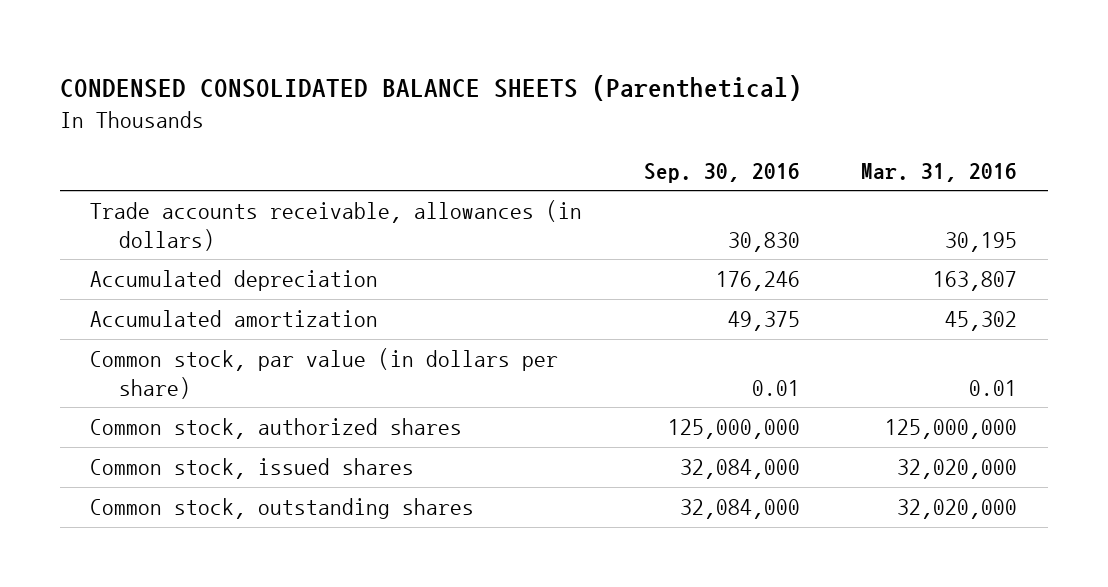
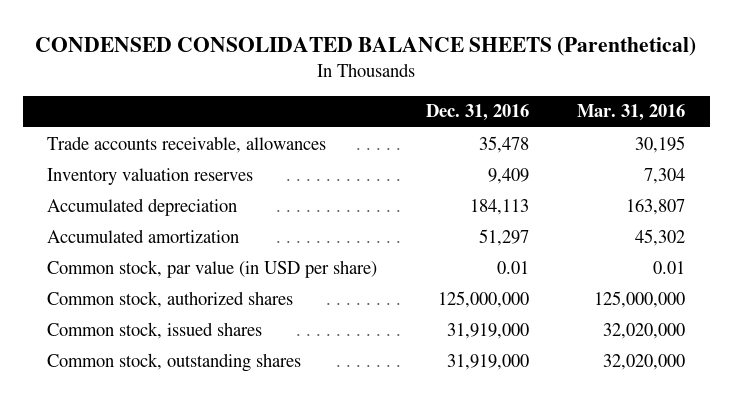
[643,162,800,183] Sep. 30, 2016 -> none
none -> [425,104,529,122] Dec. 31, 2016
[90,200,583,251] Trade accounts receivable, allowances (in dollars) -> [47,135,327,153] Trade accounts receivable, allowances
none -> [47,167,254,185] Inventory valuation reserves
[90,348,559,399] Common stock, par value (in dollars per share) -> [47,259,378,278] Common stock, par value (in USD per share)

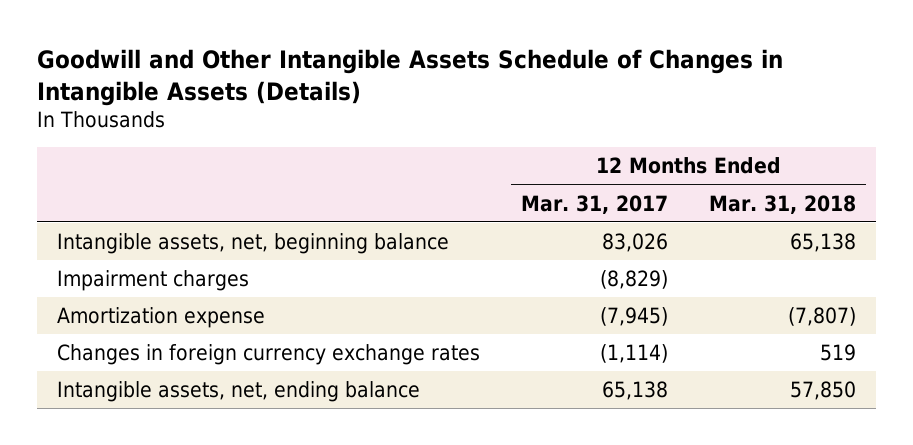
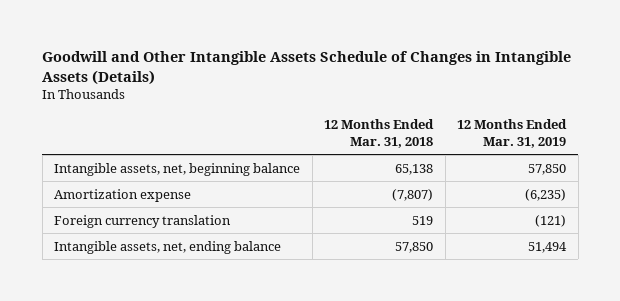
[521,194,669,214] Mar. 31, 2017 -> none
none -> [457,119,568,149] 12 Months Ended Mar. 31, 2019
[57,270,250,292] Impairment charges -> none
[57,344,481,366] Changes in foreign currency exchange rates -> [54,214,232,228] Foreign currency translation

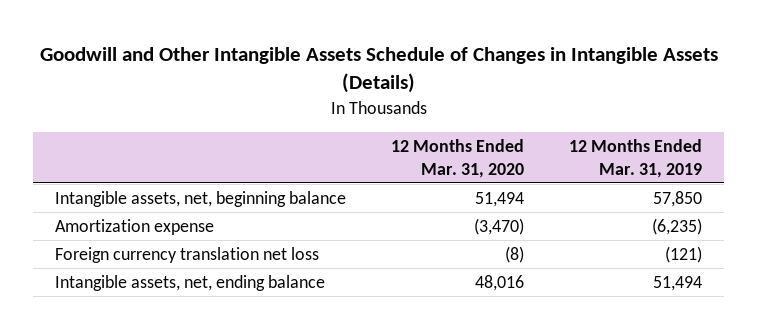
[324,119,435,149] 12 Months Ended Mar. 31, 2018 -> none
none -> [391,139,525,178] 12 Months Ended Mar. 31, 2020
[54,214,232,228] Foreign currency translation -> [55,246,320,263] Foreign currency translation net loss

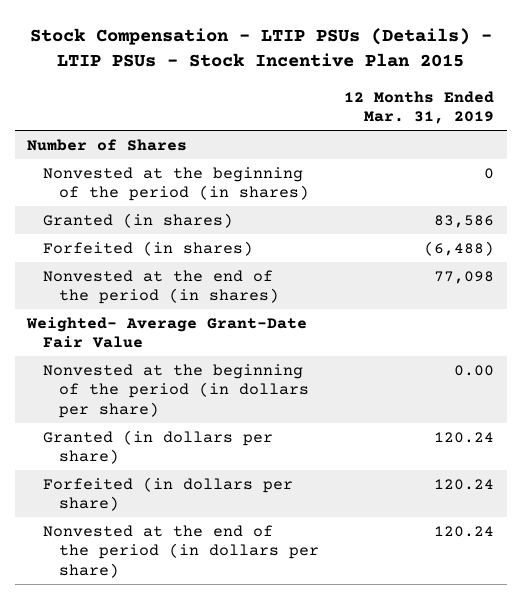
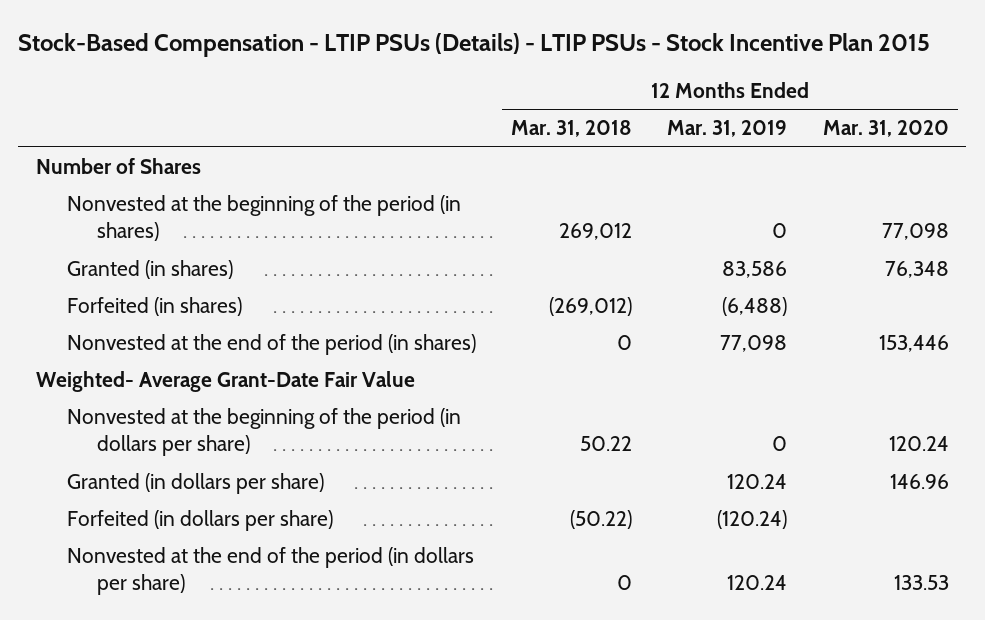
[29,27,492,68] Stock Compensation - LTIP PSUs (Details) - LTIP PSUs - Stock Incentive Plan 2015 -> [18,32,931,57] Stock-Based Compensation - LTIP PSUs (Details) - LTIP PSUs - Stock Incentive Plan 2015
none -> [510,120,632,138] Mar. 31, 2018
none -> [822,120,949,138] Mar. 31, 2020
[454,364,495,376] 0.00 -> [772,436,788,452] 0
[434,478,495,490] 120.24 -> [717,510,788,530] (120.24)

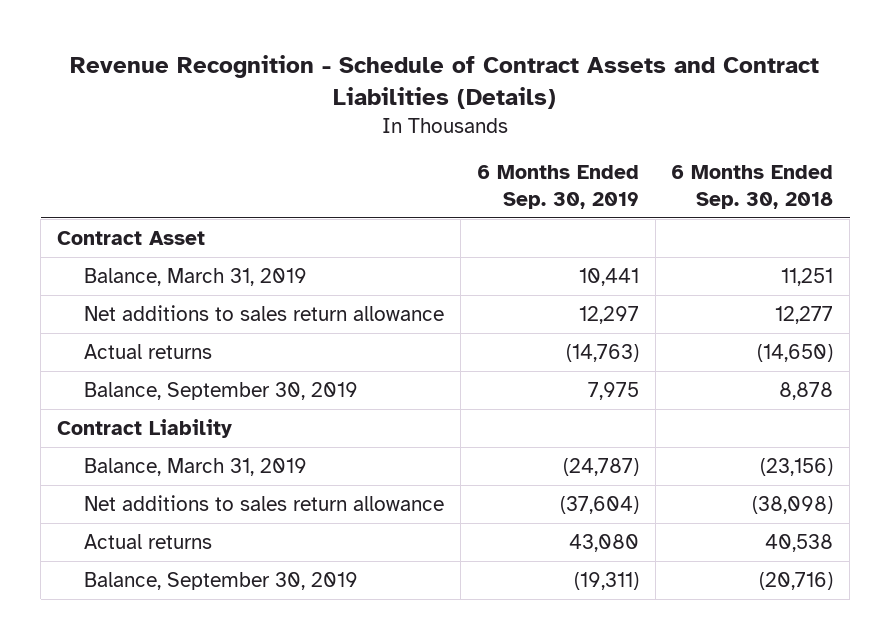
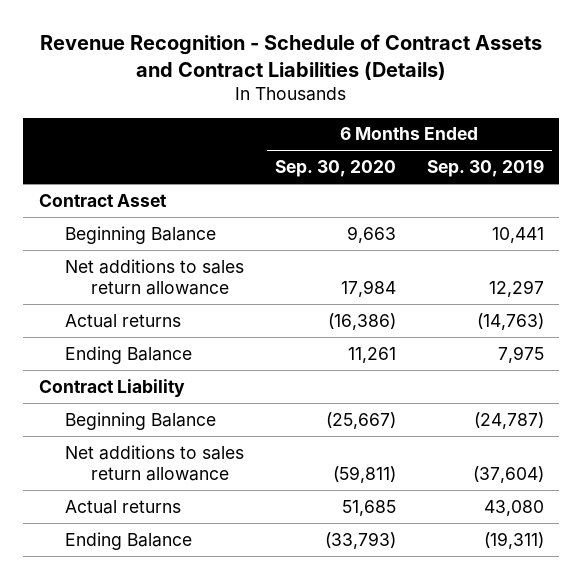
[671,165,834,209] 6 Months Ended Sep. 30, 2018 -> none
none -> [274,160,396,178] Sep. 30, 2020
[84,268,308,287] Balance, March 31, 2019 -> [64,225,216,244] Beginning Balance
[84,382,359,401] Balance, September 30, 2019 -> [64,345,192,364] Ending Balance
[84,458,308,477] Balance, March 31, 2019 -> [64,411,216,430] Beginning Balance
[84,572,359,591] Balance, September 30, 2019 -> [64,531,192,550] Ending Balance

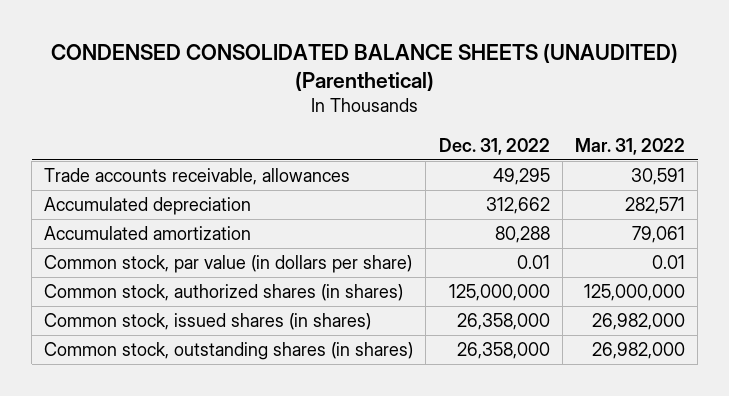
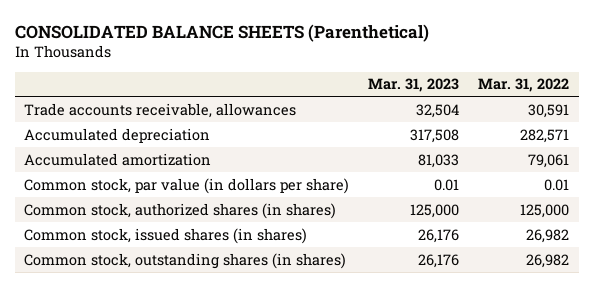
[50,42,678,91] CONDENSED CONSOLIDATED BALANCE SHEETS (UNAUDITED) (Parenthetical) -> [14,23,429,42] CONSOLIDATED BALANCE SHEETS (Parenthetical)
[438,137,550,155] Dec. 31, 2022 -> none
none -> [368,78,460,93] Mar. 31, 2023
[584,284,686,302] 125,000,000 -> [520,203,570,218] 125,000
[592,313,686,331] 26,982,000 -> [526,228,570,243] 26,982
[592,342,686,360] 26,982,000 -> [526,253,570,268] 26,982

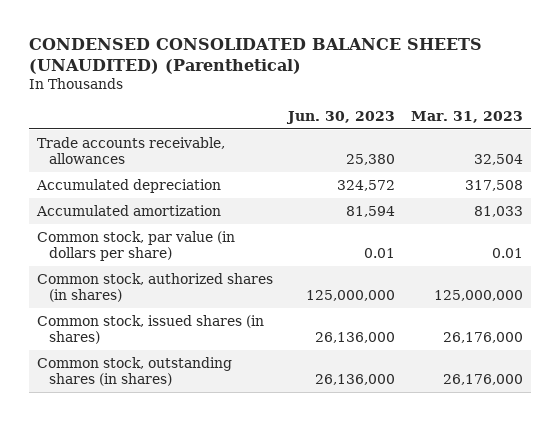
[14,23,429,42] CONSOLIDATED BALANCE SHEETS (Parenthetical) -> [28,37,482,74] CONDENSED CONSOLIDATED BALANCE SHEETS (UNAUDITED) (Parenthetical)
[478,78,570,93] Mar. 31, 2022 -> none
none -> [286,110,396,124] Jun. 30, 2023
[410,203,460,218] 125,000 -> [434,290,524,302] 125,000,000
[418,228,460,243] 26,176 -> [443,332,524,344] 26,176,000
[418,253,460,268] 26,176 -> [443,374,524,386] 26,176,000

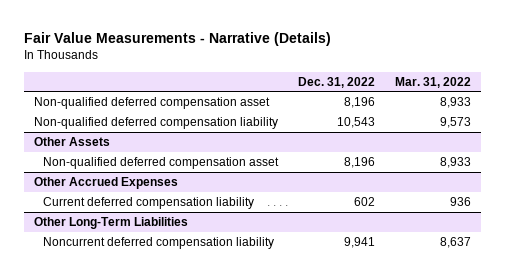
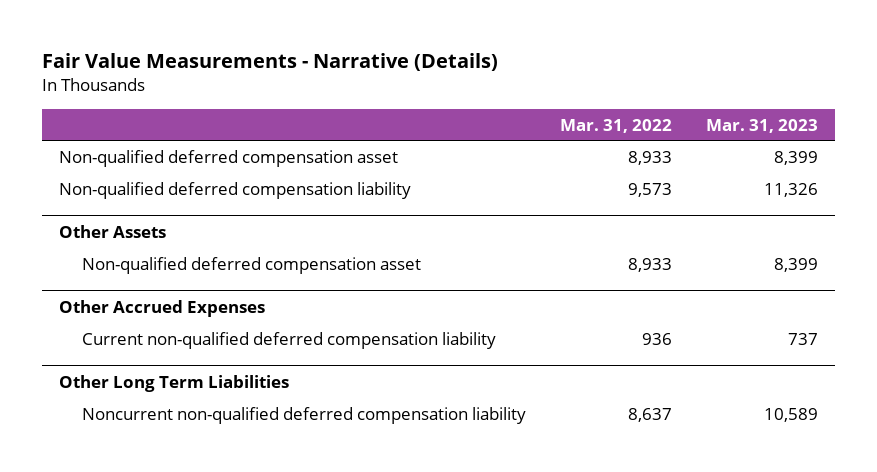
[298,76,376,88] Dec. 31, 2022 -> none
none -> [705,118,818,133] Mar. 31, 2023
[42,197,254,210] Current deferred compensation liability -> [81,331,496,349] Current non-qualified deferred compensation liability
[34,217,189,230] Other Long-Term Liabilities -> [58,374,289,392] Other Long Term Liabilities
[42,237,274,250] Noncurrent deferred compensation liability -> [81,406,526,424] Noncurrent non-qualified deferred compensation liability

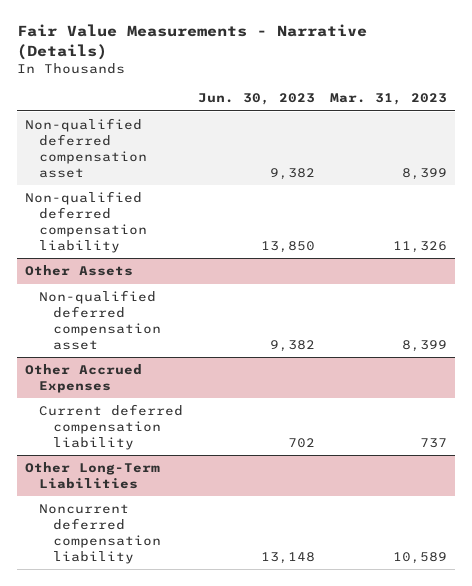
[559,118,672,133] Mar. 31, 2022 -> none
none -> [198,93,316,106] Jun. 30, 2023
[81,331,496,349] Current non-qualified deferred compensation liability -> [39,404,184,450] Current deferred compensation liability
[58,374,289,392] Other Long Term Liabilities -> [24,462,160,490] Other Long-Term Liabilities
[81,406,526,424] Noncurrent non-qualified deferred compensation liability -> [39,504,162,564] Noncurrent deferred compensation liability

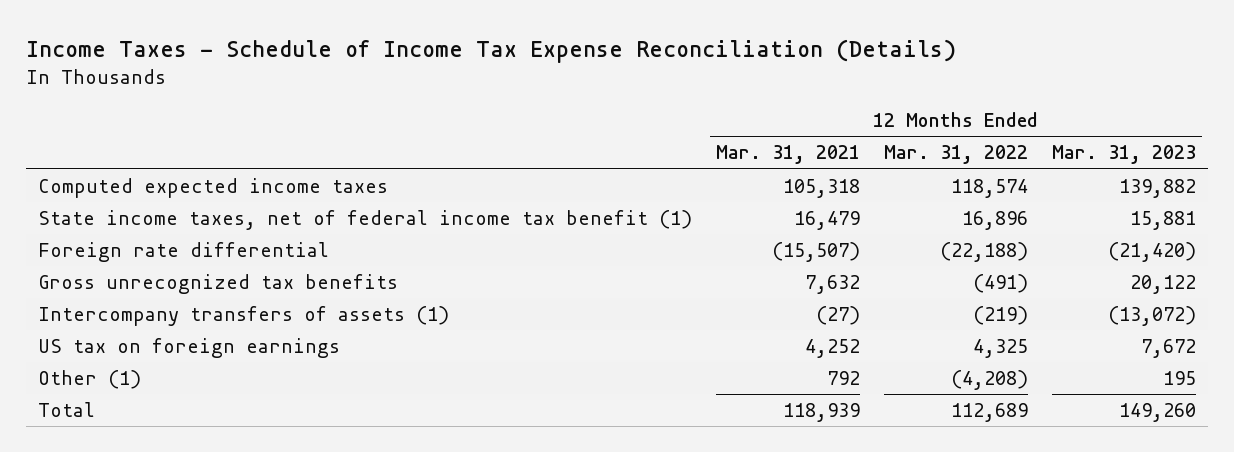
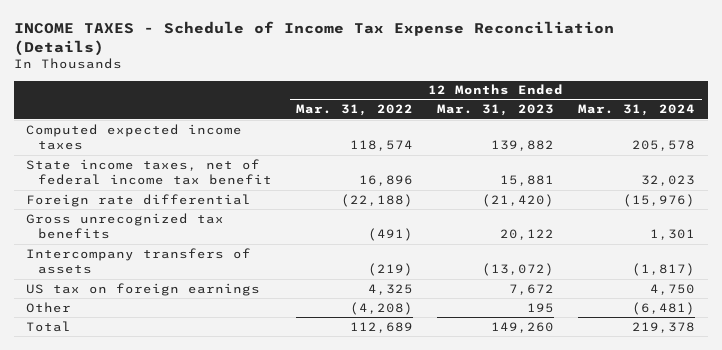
[26,39,957,64] Income Taxes - Schedule of Income Tax Expense Reconciliation (Details) -> [13,20,614,56] INCOME TAXES - Schedule of Income Tax Expense Reconciliation (Details)
[716,145,861,165] Mar. 31, 2021 -> none
none -> [578,104,696,117] Mar. 31, 2024
[38,209,693,230] State income taxes, net of federal income tax benefit (1) -> [26,158,272,186] State income taxes, net of federal income tax benefit
[38,305,450,326] Intercompany transfers of assets (1) -> [26,247,252,275] Intercompany transfers of assets
[38,369,142,389] Other (1) -> [26,301,72,313] Other

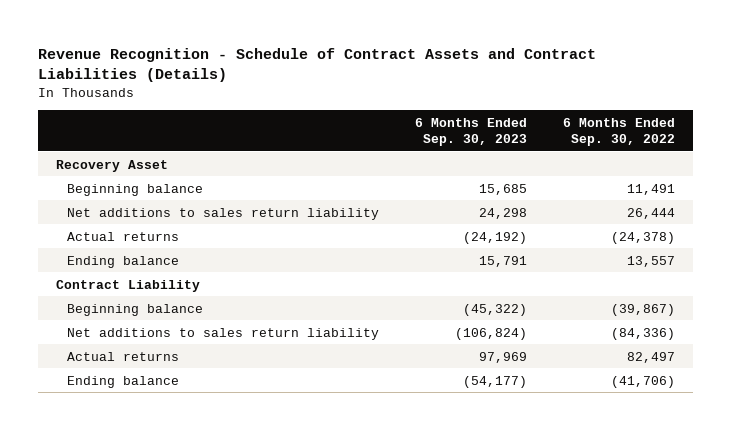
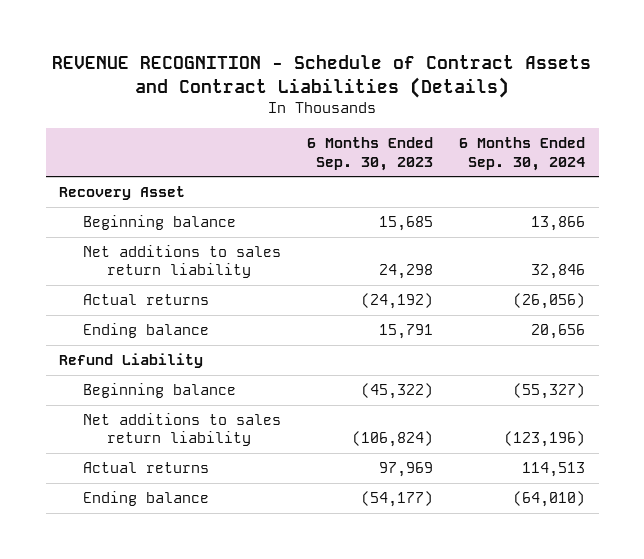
[38,47,597,83] Revenue Recognition - Schedule of Contract Assets and Contract Liabilities (Details) -> [52,55,592,98] REVENUE RECOGNITION - Schedule of Contract Assets and Contract Liabilities (Details)
[562,117,675,147] 6 Months Ended Sep. 30, 2022 -> none
none -> [459,137,586,171] 6 Months Ended Sep. 30, 2024
[55,279,200,292] Contract Liability -> [59,353,204,369] Refund Liability

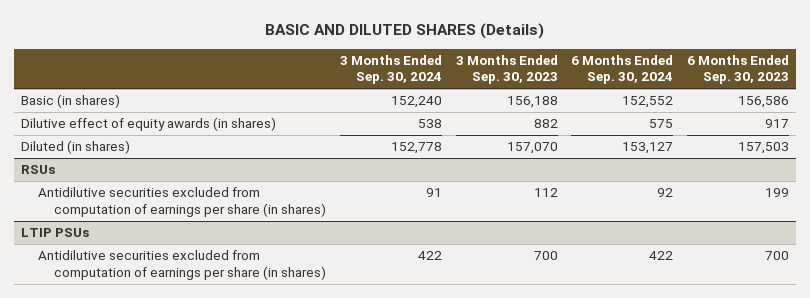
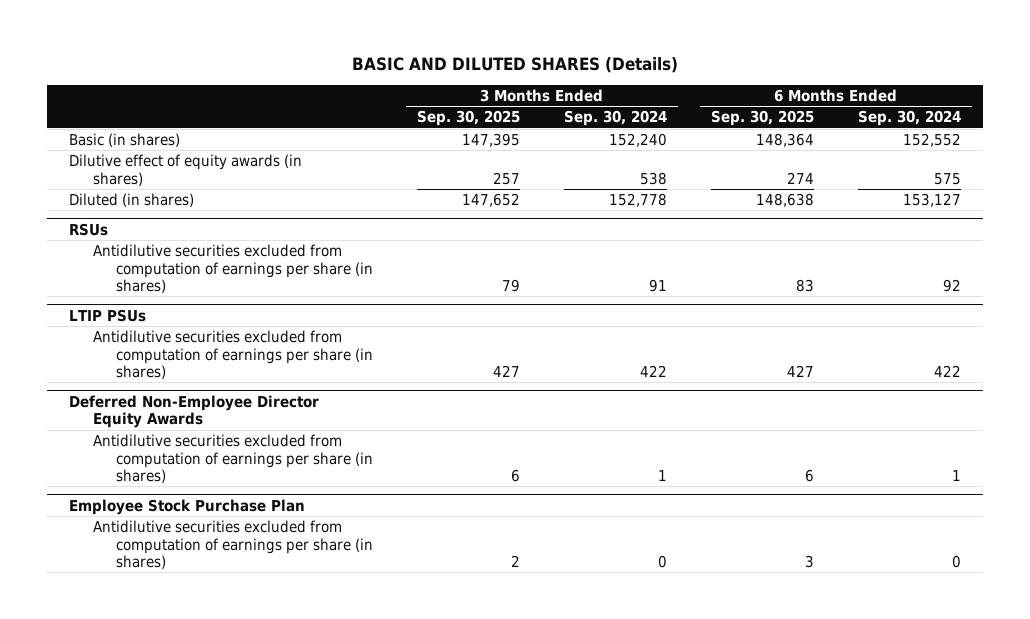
[455,55,558,85] 3 Months Ended Sep. 30, 2023 -> none
[686,55,789,85] 6 Months Ended Sep. 30, 2023 -> none
none -> [417,110,521,127] Sep. 30, 2025
none -> [711,110,815,127] Sep. 30, 2025
none -> [68,394,319,429] Deferred Non-Employee Director Equity Awards
none -> [92,434,374,484] Antidilutive securities excluded from computation of earnings per share (in shares)
none -> [68,498,305,515] Employee Stock Purchase Plan
none -> [92,520,374,570] Antidilutive securities excluded from computation of earnings per share (in shares)

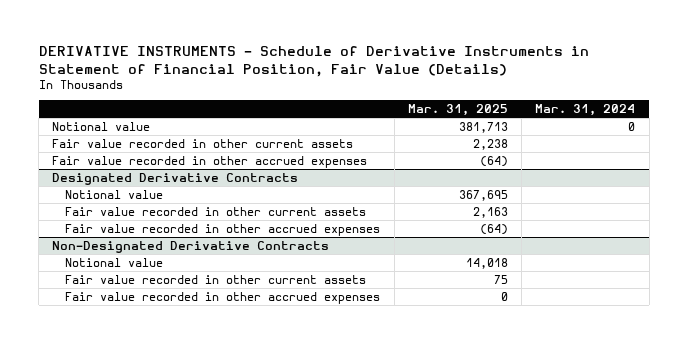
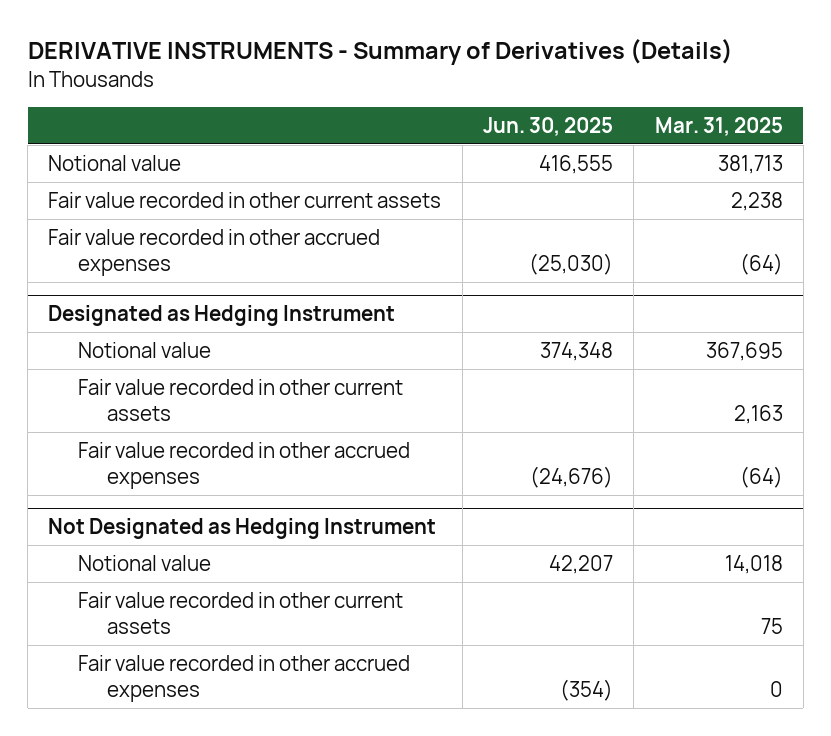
[38,46,589,77] DERIVATIVE INSTRUMENTS - Schedule of Derivative Instruments in Statement of Financial Position, Fair Value (Details) -> [27,39,733,66] DERIVATIVE INSTRUMENTS - Summary of Derivatives (Details)
[535,104,636,117] Mar. 31, 2024 -> none
none -> [483,116,614,136] Jun. 30, 2025
[52,172,299,185] Designated Derivative Contracts -> [48,305,396,327] Designated as Hedging Instrument
[52,240,330,253] Non-Designated Derivative Contracts -> [48,518,437,540] Not Designated as Hedging Instrument

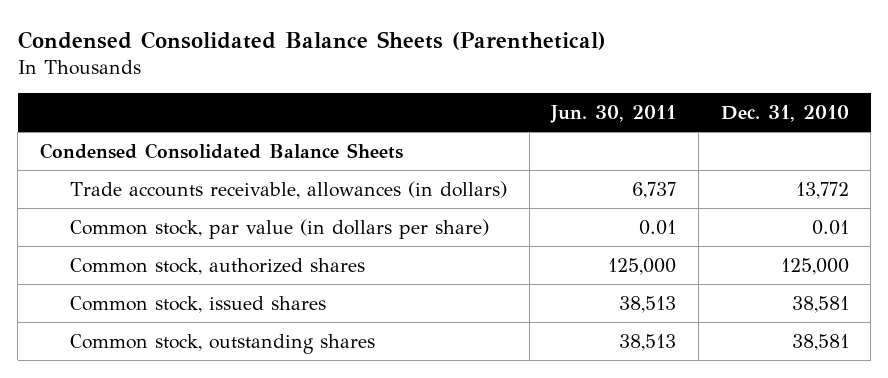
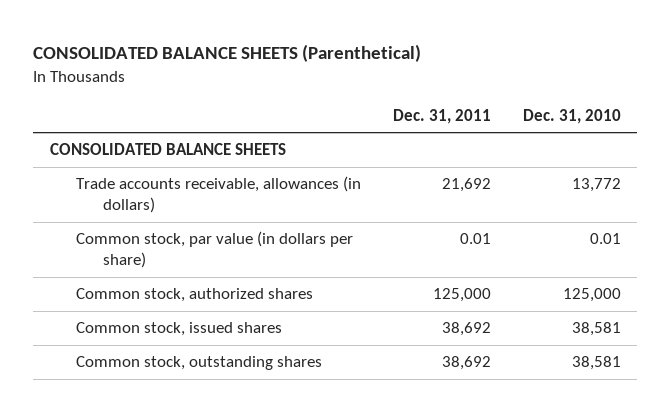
[17,30,606,50] Condensed Consolidated Balance Sheets (Parenthetical) -> [33,44,422,63] CONSOLIDATED BALANCE SHEETS (Parenthetical)
[550,104,677,123] Jun. 30, 2011 -> none
none -> [393,108,492,124] Dec. 31, 2011
[39,142,403,159] Condensed Consolidated Balance Sheets -> [49,143,286,156] CONSOLIDATED BALANCE SHEETS

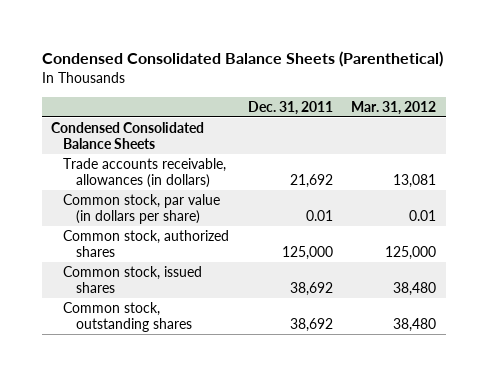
[33,44,422,63] CONSOLIDATED BALANCE SHEETS (Parenthetical) -> [41,50,443,67] Condensed Consolidated Balance Sheets (Parenthetical)
[523,108,622,124] Dec. 31, 2010 -> none
none -> [351,100,437,115] Mar. 31, 2012
[49,143,286,156] CONSOLIDATED BALANCE SHEETS -> [51,121,205,150] Condensed Consolidated Balance Sheets

